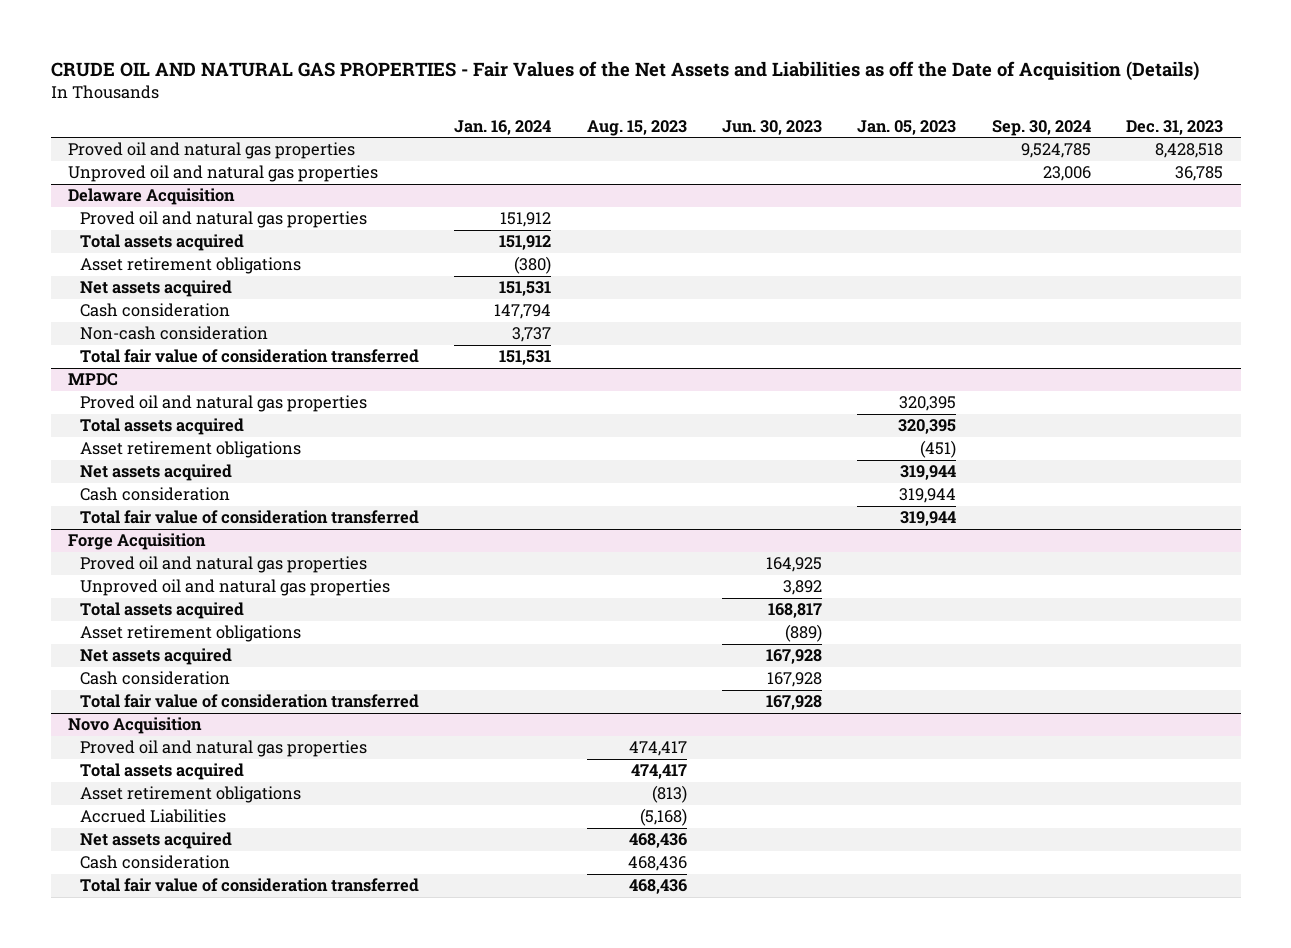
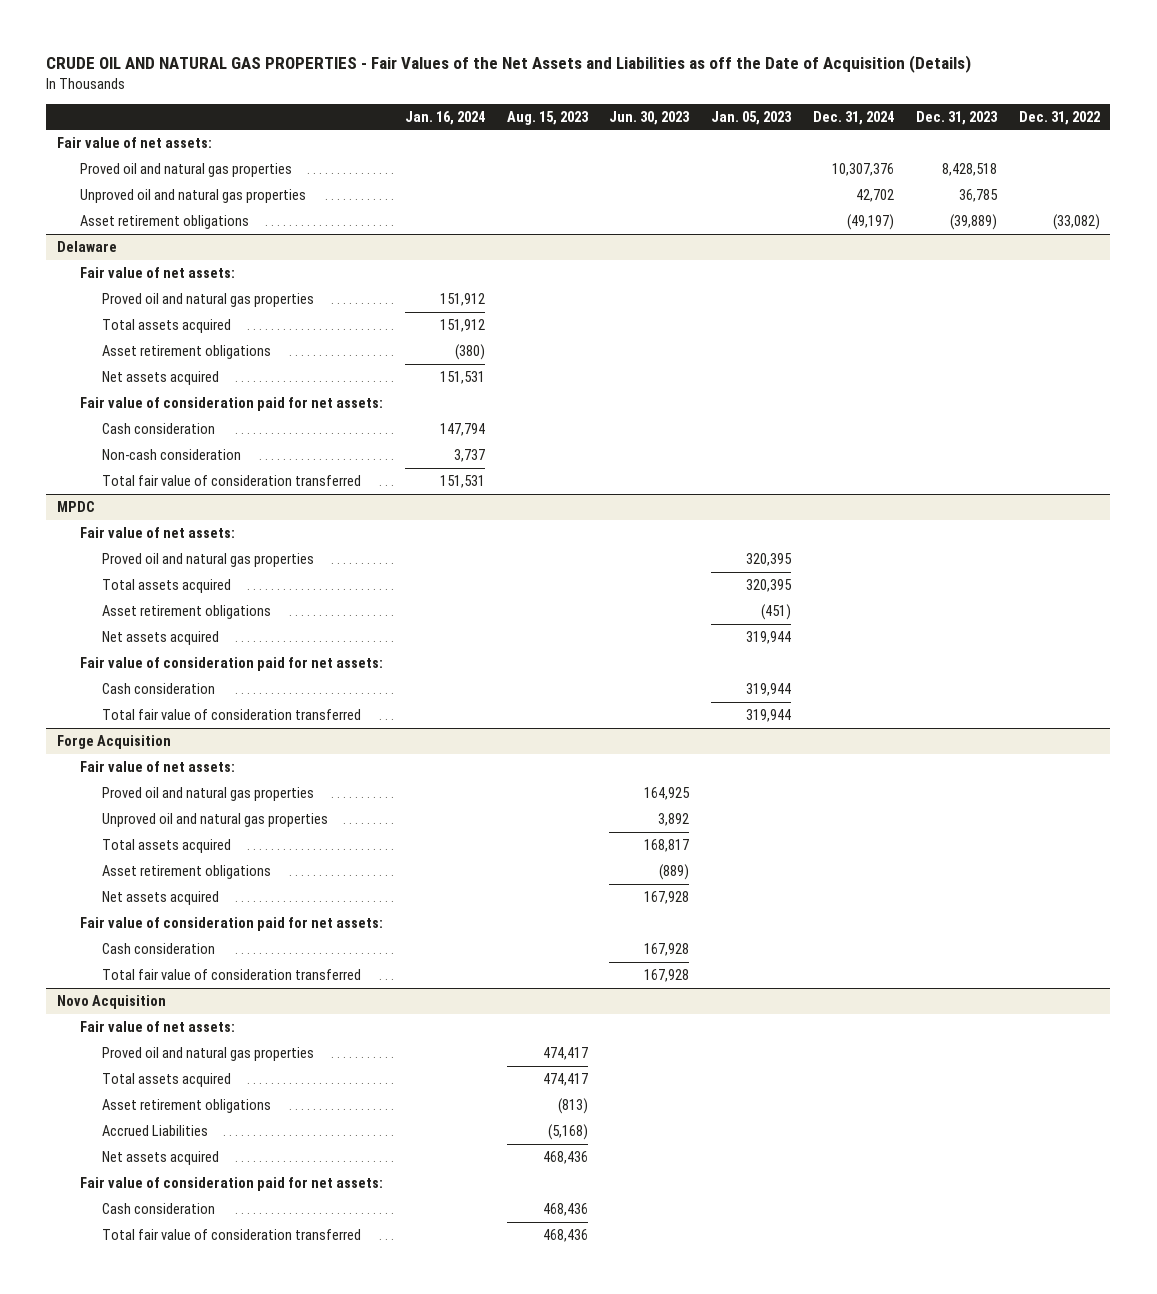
[991,119,1091,136] Sep. 30, 2024 -> none
none -> [812,110,894,125] Dec. 31, 2024
none -> [1018,110,1100,125] Dec. 31, 2022
none -> [57,136,213,148] Fair value of net assets:
none -> [79,214,249,229] Asset retirement obligations
[68,188,236,206] Delaware Acquisition -> [57,240,118,252] Delaware
none -> [79,266,235,278] Fair value of net assets:
none -> [79,396,383,411] Fair value of consideration paid for net assets:
none -> [79,526,235,538] Fair value of net assets:
none -> [79,656,383,671] Fair value of consideration paid for net assets:
none -> [79,760,235,772] Fair value of net assets:
none -> [79,916,383,931] Fair value of consideration paid for net assets:
none -> [79,1020,235,1032] Fair value of net assets:
none -> [79,1176,383,1191] Fair value of consideration paid for net assets:

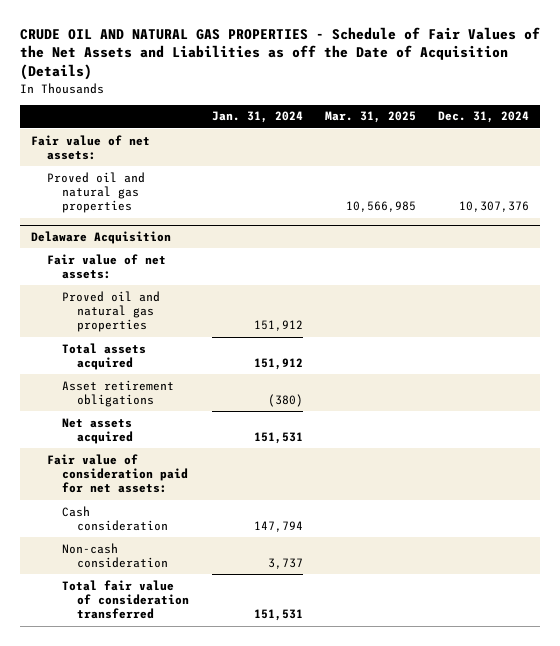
[46,55,972,74] CRUDE OIL AND NATURAL GAS PROPERTIES - Fair Values of the Net Assets and Liabilities as off the Date of Acquisition (Details) -> [19,26,540,81] CRUDE OIL AND NATURAL GAS PROPERTIES - Schedule of Fair Values of the Net Assets and Liabilities as off the Date of Acquisition (Details)
[404,110,485,125] Jan. 16, 2024 -> none
[506,110,589,125] Aug. 15, 2023 -> none
[609,110,691,125] Jun. 30, 2023 -> none
[711,110,793,125] Jan. 05, 2023 -> none
[915,110,998,125] Dec. 31, 2023 -> none
[1018,110,1100,125] Dec. 31, 2022 -> none
none -> [211,111,303,124] Jan. 31, 2024
none -> [324,111,416,124] Mar. 31, 2025
[79,188,306,203] Unproved oil and natural gas properties -> none
[79,214,249,229] Asset retirement obligations -> none
[57,240,118,252] Delaware -> [31,230,172,244] Delaware Acquisition
[57,500,96,512] MPDC -> none
[79,526,235,538] Fair value of net assets: -> none
[102,552,315,567] Proved oil and natural gas properties -> none
[102,578,232,593] Total assets acquired -> none
[102,604,272,619] Asset retirement obligations -> none
[102,630,220,645] Net assets acquired -> none
[79,656,383,671] Fair value of consideration paid for net assets: -> none
[102,682,216,694] Cash consideration -> none
[102,708,362,720] Total fair value of consideration transferred -> none
[57,734,172,749] Forge Acquisition -> none
[79,760,235,772] Fair value of net assets: -> none
[102,786,315,801] Proved oil and natural gas properties -> none
[102,812,329,827] Unproved oil and natural gas properties -> none
[102,838,232,853] Total assets acquired -> none
[102,864,272,879] Asset retirement obligations -> none
[102,890,220,905] Net assets acquired -> none
[79,916,383,931] Fair value of consideration paid for net assets: -> none
[102,942,216,954] Cash consideration -> none
[102,968,362,980] Total fair value of consideration transferred -> none
[57,994,167,1009] Novo Acquisition -> none
[79,1020,235,1032] Fair value of net assets: -> none
[102,1046,315,1061] Proved oil and natural gas properties -> none
[102,1072,232,1087] Total assets acquired -> none
[102,1098,272,1113] Asset retirement obligations -> none
[102,1124,209,1136] Accrued Liabilities -> none
[102,1150,220,1165] Net assets acquired -> none
[79,1176,383,1191] Fair value of consideration paid for net assets: -> none
[102,1202,216,1214] Cash consideration -> none
[102,1228,362,1240] Total fair value of consideration transferred -> none

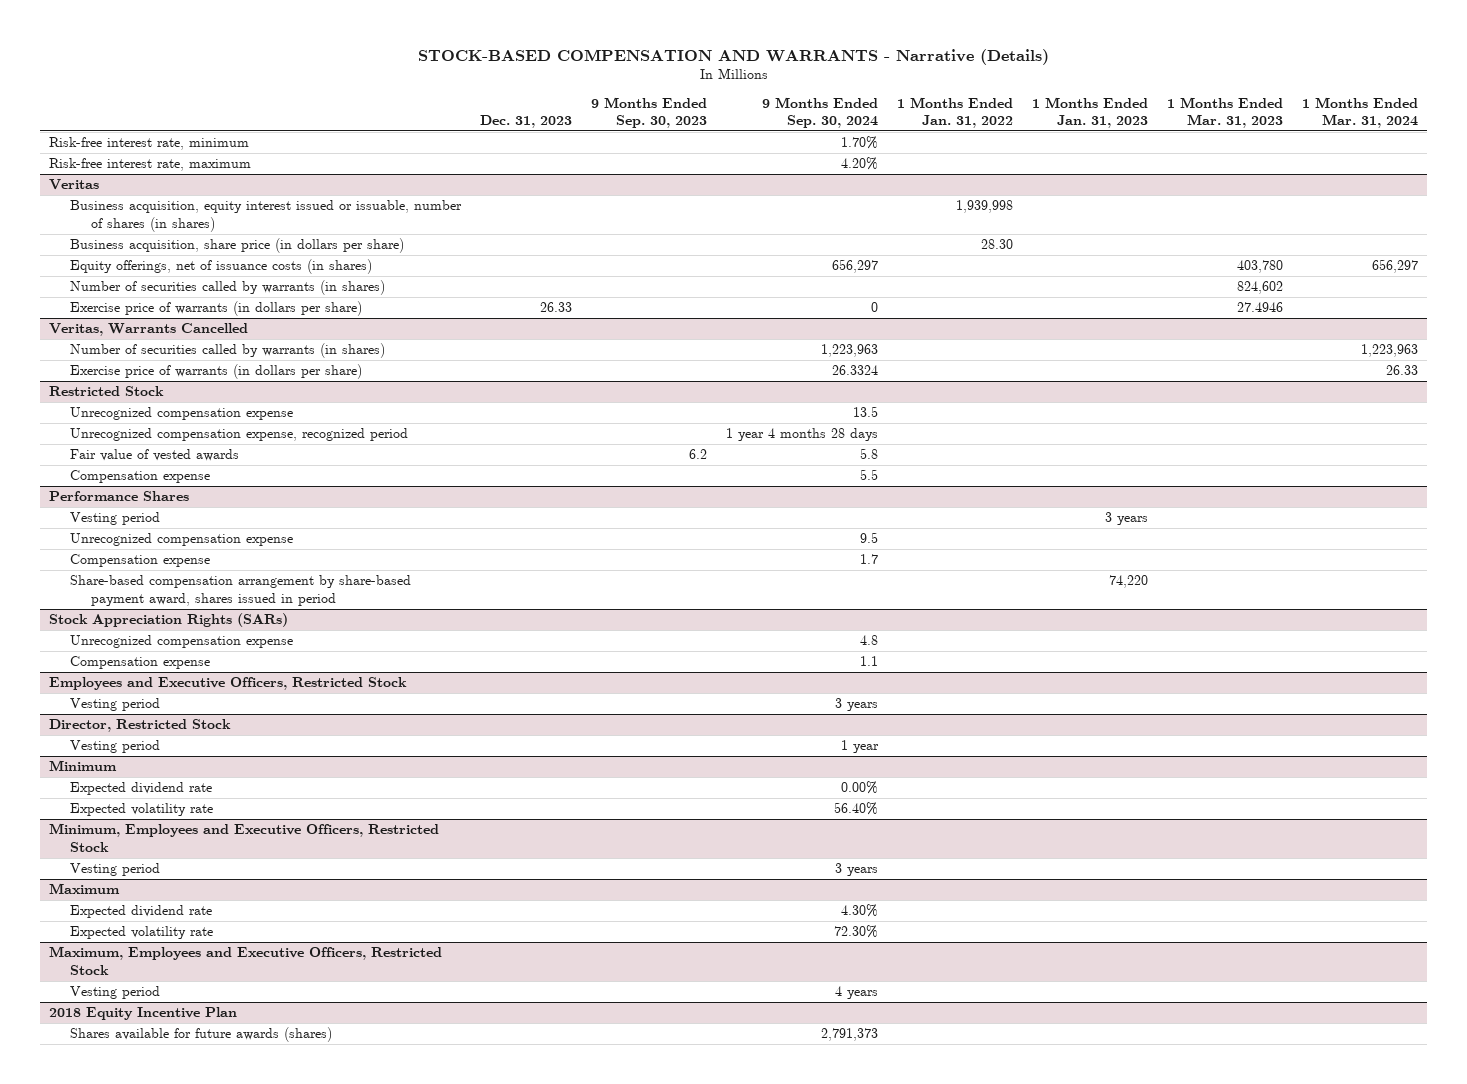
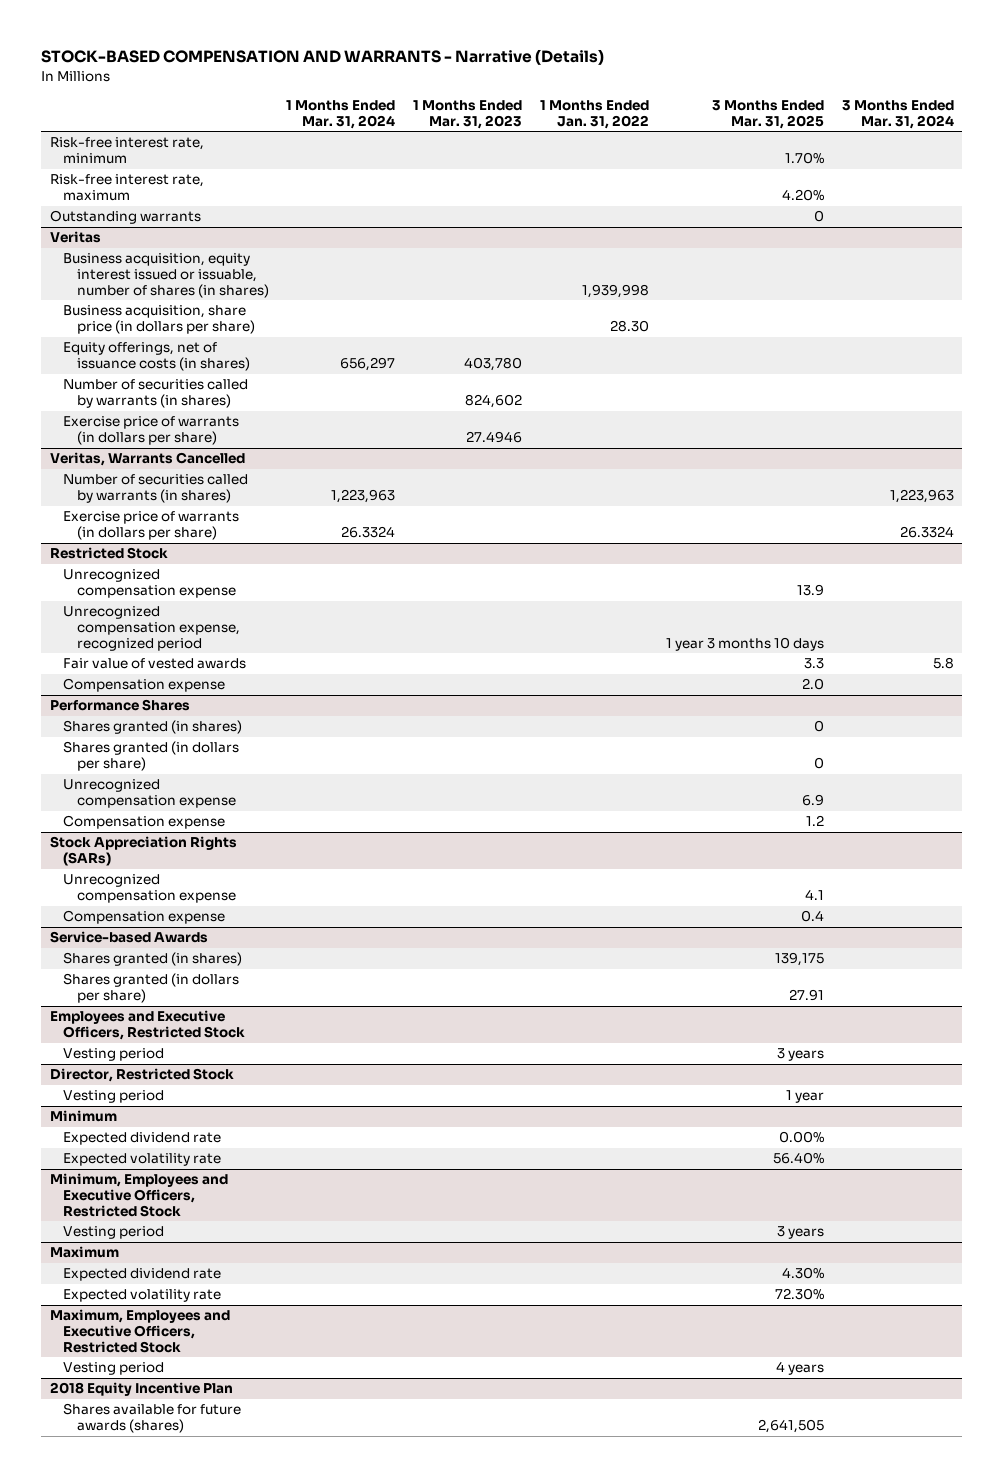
[479,114,572,128] Dec. 31, 2023 -> none
[590,96,707,128] 9 Months Ended Sep. 30, 2023 -> none
[761,96,878,128] 9 Months Ended Sep. 30, 2024 -> none
[1031,96,1148,128] 1 Months Ended Jan. 31, 2023 -> none
none -> [712,99,825,129] 3 Months Ended Mar. 31, 2025
none -> [841,99,954,129] 3 Months Ended Mar. 31, 2024
none -> [49,210,201,225] Outstanding warrants
[1385,365,1418,376] 26.33 -> [341,526,396,539] 26.3324
[69,512,160,526] Vesting period -> none
none -> [63,720,243,735] Shares granted (in shares)
none -> [63,741,240,772] Shares granted (in dollars per share)
[69,575,411,606] Share-based compensation arrangement by share-based payment award, shares issued in period -> none
none -> [49,931,208,944] Service-based Awards
none -> [63,952,243,967] Shares granted (in shares)
none -> [63,973,240,1004] Shares granted (in dollars per share)

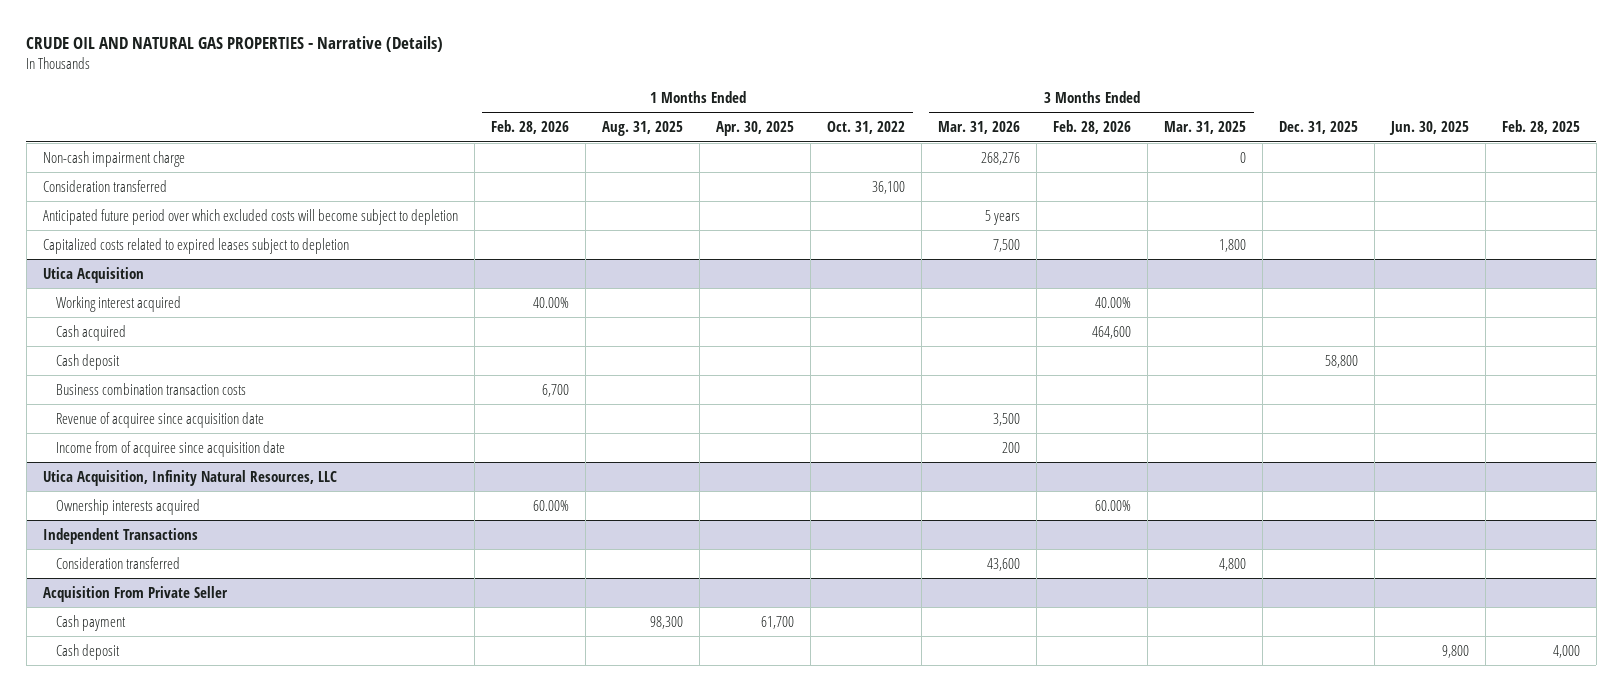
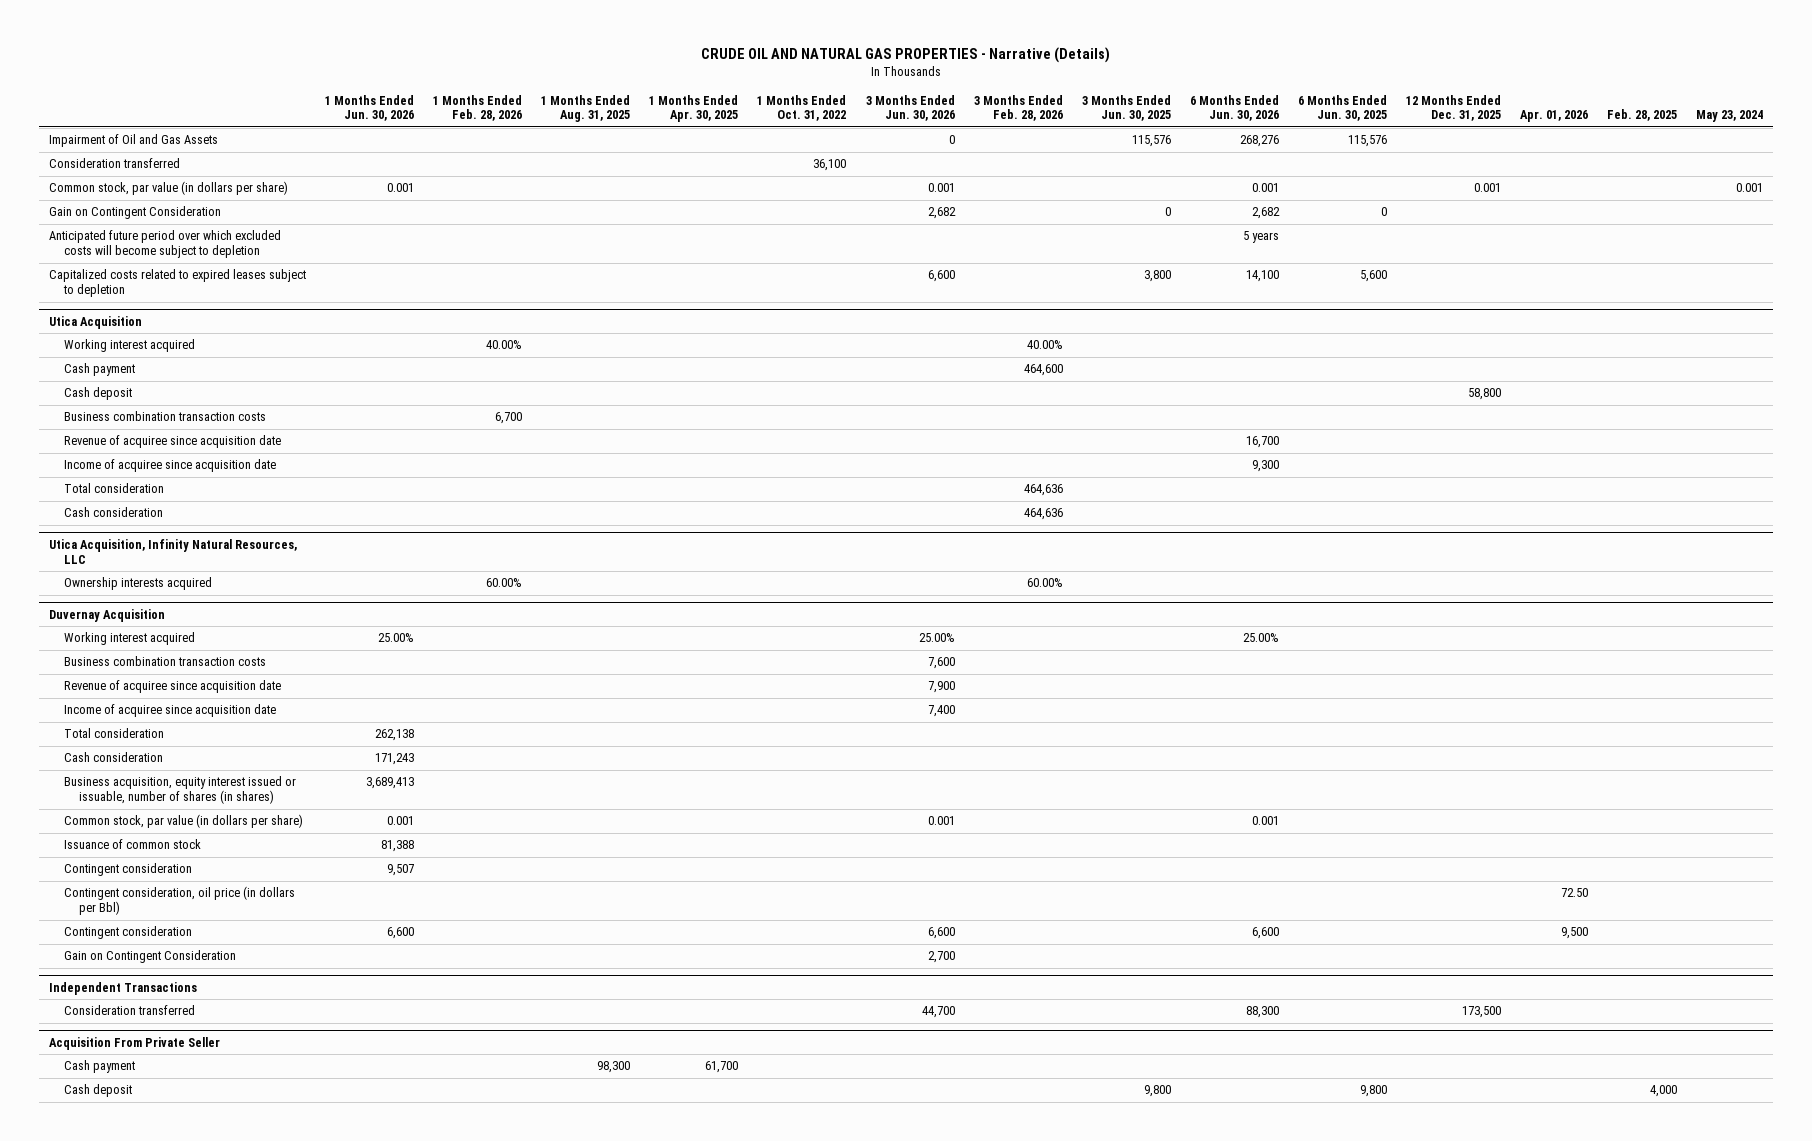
[937,121,1020,135] Mar. 31, 2026 -> none
[1163,121,1246,135] Mar. 31, 2025 -> none
[1278,121,1358,135] Dec. 31, 2025 -> none
[1388,121,1469,136] Jun. 30, 2025 -> none
none -> [325,94,415,122] 1 Months Ended Jun. 30, 2026
none -> [865,94,955,122] 3 Months Ended Jun. 30, 2026
none -> [1081,94,1171,122] 3 Months Ended Jun. 30, 2025
none -> [1189,94,1279,122] 6 Months Ended Jun. 30, 2026
none -> [1297,94,1387,122] 6 Months Ended Jun. 30, 2025
none -> [1406,94,1502,122] 12 Months Ended Dec. 31, 2025
none -> [1520,110,1589,123] Apr. 01, 2026
none -> [1696,110,1764,123] May 23, 2024
[42,150,185,167] Non-cash impairment charge -> [49,134,219,148] Impairment of Oil and Gas Assets
none -> [49,181,289,196] Common stock, par value (in dollars per share)
none -> [49,206,222,220] Gain on Contingent Consideration
[55,324,126,341] Cash acquired -> [63,363,135,377] Cash payment
[55,440,285,457] Income from of acquiree since acquisition date -> [63,459,276,473] Income of acquiree since acquisition date
none -> [63,483,164,494] Total consideration
none -> [63,507,163,518] Cash consideration
none -> [49,608,166,622] Duvernay Acquisition
none -> [63,632,195,646] Working interest acquired
none -> [63,656,266,667] Business combination transaction costs
none -> [63,680,281,694] Revenue of acquiree since acquisition date
none -> [63,704,276,718] Income of acquiree since acquisition date
none -> [63,728,164,739] Total consideration
none -> [63,752,163,763] Cash consideration
none -> [63,776,296,805] Business acquisition, equity interest issued or issuable, number of shares (in shares)
none -> [63,814,303,829] Common stock, par value (in dollars per share)
none -> [63,839,201,850] Issuance of common stock
none -> [63,863,192,877] Contingent consideration
none -> [63,886,295,916] Contingent consideration, oil price (in dollars per Bbl)
none -> [63,926,192,940] Contingent consideration
none -> [63,950,236,964] Gain on Contingent Consideration

